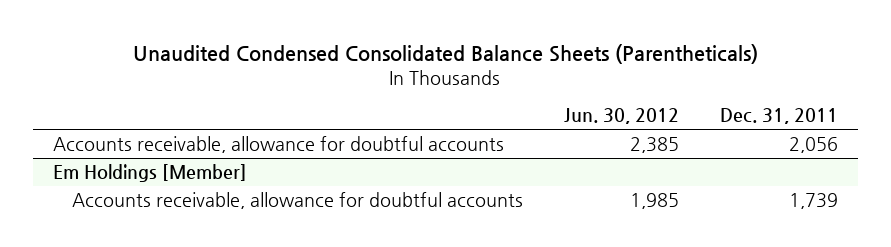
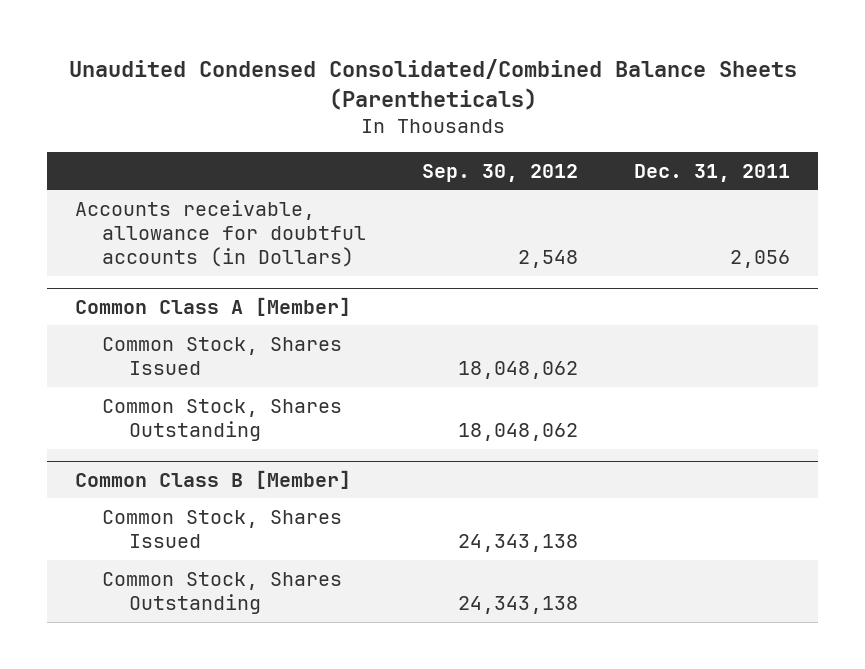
[133,44,759,65] Unaudited Condensed Consolidated Balance Sheets (Parentheticals) -> [68,59,797,111] Unaudited Condensed Consolidated/Combined Balance Sheets (Parentheticals)
[563,108,679,125] Jun. 30, 2012 -> none
none -> [421,163,578,182] Sep. 30, 2012
[53,164,248,183] Em Holdings [Member] -> none
[71,192,523,210] Accounts receivable, allowance for doubtful accounts -> none
[53,136,505,154] Accounts receivable, allowance for doubtful accounts -> [75,199,366,268] Accounts receivable, allowance for doubtful accounts (in Dollars)
none -> [75,296,352,316] Common Class A [Member]
none -> [101,336,342,376] Common Stock, Shares Issued
none -> [101,398,342,442] Common Stock, Shares Outstanding
none -> [75,469,352,489] Common Class B [Member]
none -> [101,509,342,549] Common Stock, Shares Issued
none -> [101,571,342,615] Common Stock, Shares Outstanding

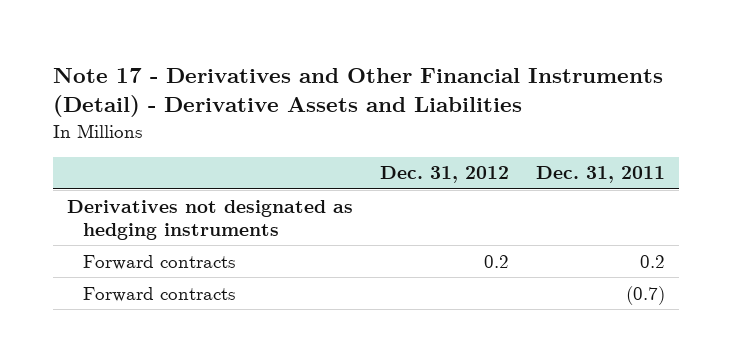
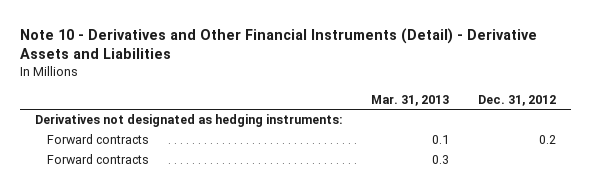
[53,67,664,118] Note 17 - Derivatives and Other Financial Instruments (Detail) - Derivative Assets and Liabilities -> [20,27,538,60] Note 10 - Derivatives and Other Financial Instruments (Detail) - Derivative Assets and Liabilities
[536,166,666,184] Dec. 31, 2011 -> none
none -> [371,94,450,106] Mar. 31, 2013
[66,199,353,240] Derivatives not designated as hedging instruments -> [34,114,343,128] Derivatives not designated as hedging instruments:

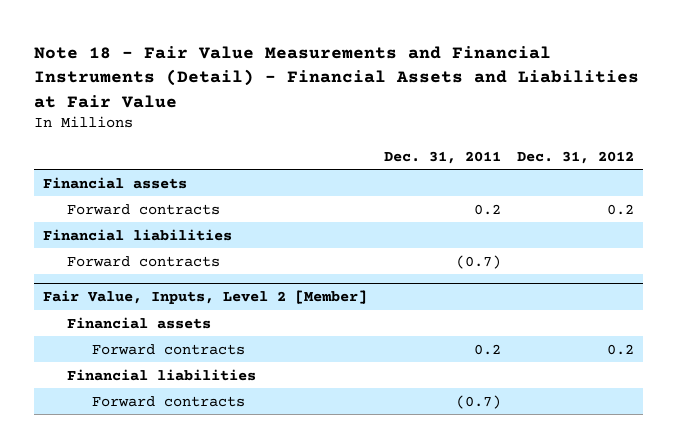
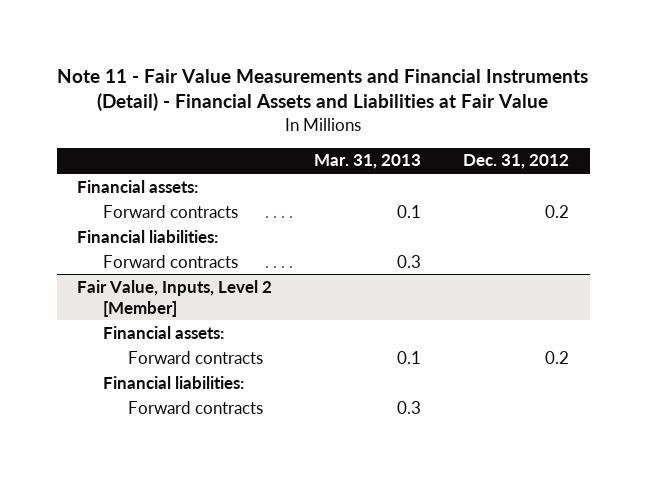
[34,46,640,108] Note 18 - Fair Value Measurements and Financial Instruments (Detail) - Financial Assets and Liabilities at Fair Value -> [57,68,589,112] Note 11 - Fair Value Measurements and Financial Instruments (Detail) - Financial Assets and Liabilities at Fair Value
[383,150,501,164] Dec. 31, 2011 -> none
none -> [314,154,422,170] Mar. 31, 2013
[42,176,187,189] Financial assets -> [77,179,199,193] Financial assets:
[42,228,232,241] Financial liabilities -> [77,229,219,243] Financial liabilities:
[67,316,212,329] Financial assets -> [102,325,224,339] Financial assets:
[67,368,257,381] Financial liabilities -> [102,375,244,389] Financial liabilities:

